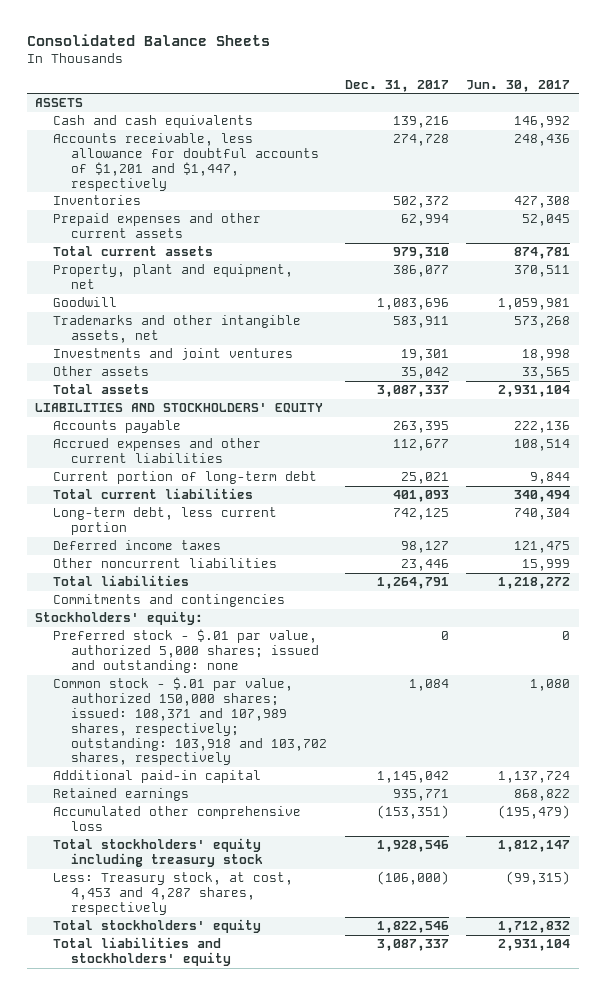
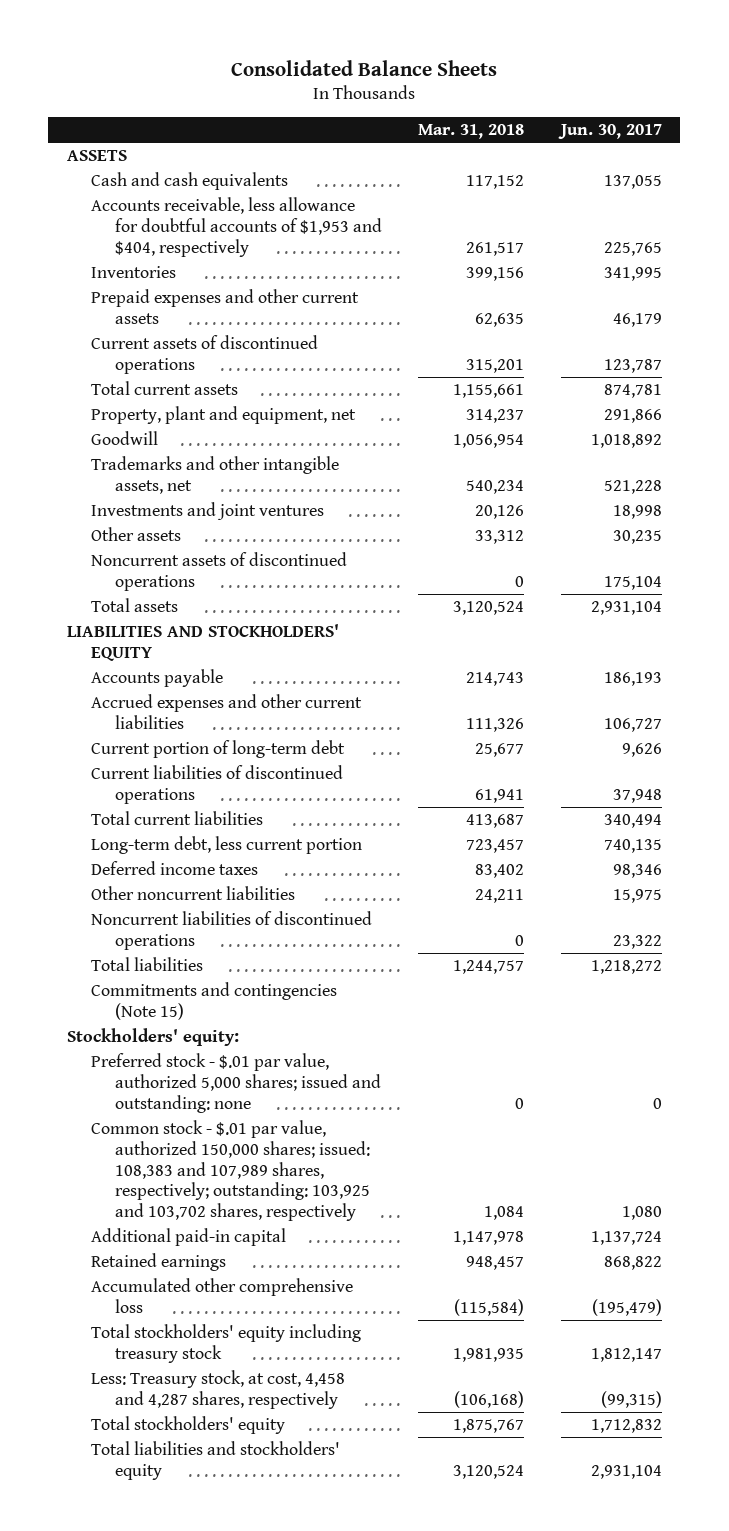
[344,79,449,92] Dec. 31, 2017 -> none
none -> [418,124,525,140] Mar. 31, 2018
[514,116,571,129] 146,992 -> [604,175,663,190] 137,055
[53,133,320,191] Accounts receivable, less allowance for doubtful accounts of $1,201 and $1,447, respectively -> [90,197,382,257] Accounts receivable, less allowance for doubtful accounts of $1,953 and $404, respectively
[514,134,571,147] 248,436 -> [604,241,663,256] 225,765
[514,196,571,209] 427,308 -> [604,267,663,282] 341,995
[522,214,571,227] 52,045 -> [613,312,663,327] 46,179
none -> [90,335,318,374] Current assets of discontinued operations
[514,265,571,278] 370,511 -> [604,409,663,424] 291,866
[498,298,571,311] 1,059,981 -> [591,434,663,449] 1,018,892
[514,316,571,329] 573,268 -> [604,479,663,494] 521,228
[522,367,571,380] 33,565 -> [613,530,663,545] 30,235
none -> [90,552,347,591] Noncurrent assets of discontinued operations
[514,421,571,434] 222,136 -> [604,672,663,687] 186,193
[514,439,571,452] 108,514 -> [604,717,663,732] 106,727
[530,472,571,485] 9,844 -> [622,743,663,758] 9,626
none -> [90,765,343,804] Current liabilities of discontinued operations
[514,508,571,521] 740,304 -> [604,839,663,854] 740,135
[514,541,571,554] 121,475 -> [613,864,663,879] 98,346
[522,559,571,572] 15,999 -> [613,889,663,904] 15,975
none -> [90,911,372,950] Noncurrent liabilities of discontinued operations
[53,594,286,608] Commitments and contingencies -> [90,982,337,1020] Commitments and contingencies (Note 15)
[53,677,328,766] Common stock - $.01 par value, authorized 150,000 shares; issued: 108,371 and 107,989 shares, respectively; outstanding: 103,918 and 103,702 shares, respectively -> [90,1120,370,1222] Common stock - $.01 par value, authorized 150,000 shares; issued: 108,383 and 107,989 shares, respectively; outstanding: 103,925 and 103,702 shares, respectively
[53,872,294,915] Less: Treasury stock, at cost, 4,453 and 4,287 shares, respectively -> [90,1370,345,1409] Less: Treasury stock, at cost, 4,458 and 4,287 shares, respectively

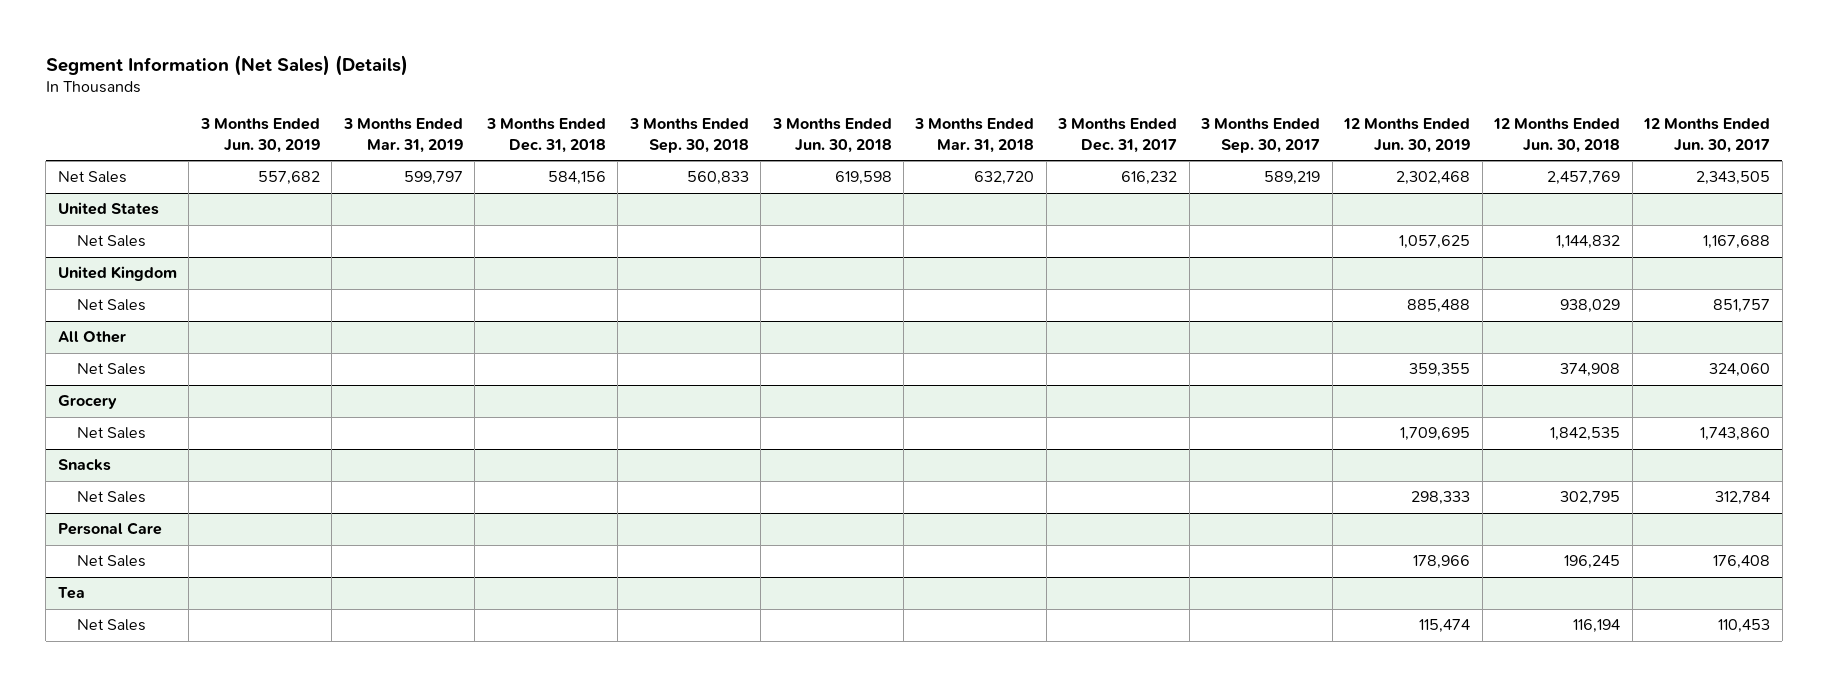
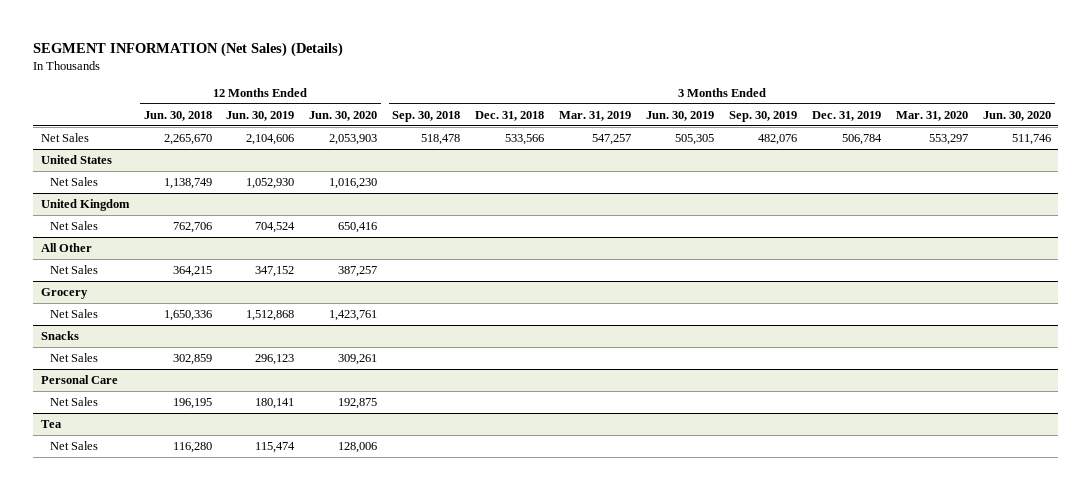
[45,54,408,76] Segment Information (Net Sales) (Details) -> [33,41,344,57] SEGMENT INFORMATION (Net Sales) (Details)
[771,118,892,153] 3 Months Ended Jun. 30, 2018 -> none
[914,118,1035,153] 3 Months Ended Mar. 31, 2018 -> none
[1057,118,1178,153] 3 Months Ended Dec. 31, 2017 -> none
[1200,118,1321,153] 3 Months Ended Sep. 30, 2017 -> none
[1643,118,1771,153] 12 Months Ended Jun. 30, 2017 -> none
none -> [309,110,378,121] Jun. 30, 2020
none -> [729,110,798,122] Sep. 30, 2019
none -> [812,110,882,121] Dec. 31, 2019
none -> [895,110,968,121] Mar. 31, 2020
none -> [982,110,1051,121] Jun. 30, 2020
[257,171,320,186] 557,682 -> [675,133,715,145] 505,305
[403,171,463,186] 599,797 -> [592,133,632,145] 547,257
[547,171,606,186] 584,156 -> [505,133,545,145] 533,566
[686,171,749,186] 560,833 -> [421,133,461,145] 518,478
[1396,171,1471,186] 2,302,468 -> [246,133,295,145] 2,104,606
[1547,171,1621,186] 2,457,769 -> [163,133,212,145] 2,265,670
[1399,235,1471,250] 1,057,625 -> [246,177,295,189] 1,052,930
[1556,235,1621,250] 1,144,832 -> [163,177,212,189] 1,138,749
[1407,299,1471,314] 885,488 -> [255,221,296,233] 704,524
[1560,299,1621,314] 938,029 -> [172,221,212,233] 762,706
[1409,363,1471,378] 359,355 -> [255,265,295,277] 347,152
[1560,363,1621,378] 374,908 -> [172,265,212,277] 364,215
[1400,427,1471,442] 1,709,695 -> [246,309,295,321] 1,512,868
[1550,427,1621,442] 1,842,535 -> [163,309,212,321] 1,650,336
[1411,491,1471,506] 298,333 -> [255,353,295,365] 296,123
[1560,491,1621,506] 302,795 -> [172,353,212,365] 302,859
[1413,555,1471,570] 178,966 -> [255,397,295,409] 180,141
[1564,555,1621,570] 196,245 -> [172,397,212,409] 196,195
[1573,619,1621,634] 116,194 -> [172,441,212,453] 116,280

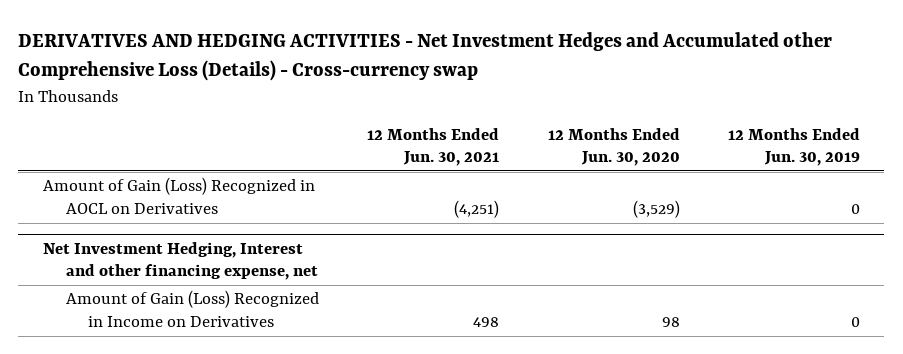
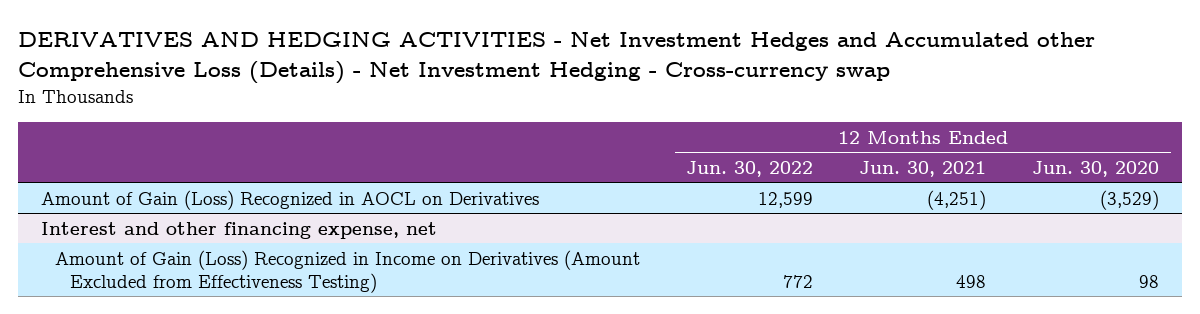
[18,32,833,82] DERIVATIVES AND HEDGING ACTIVITIES - Net Investment Hedges and Accumulated other Comprehensive Loss (Details) - Cross-currency swap -> [17,32,1095,85] DERIVATIVES AND HEDGING ACTIVITIES - Net Investment Hedges and Accumulated other Comprehensive Loss (Details) - Net Investment Hedging - Cross-currency swap
[728,127,861,167] 12 Months Ended Jun. 30, 2019 -> none
none -> [686,160,814,177] Jun. 30, 2022
[42,241,318,281] Net Investment Hedging, Interest and other financing expense, net -> [40,221,437,239] Interest and other financing expense, net
[65,290,319,327] Amount of Gain (Loss) Recognized in Income on Derivatives -> [55,249,641,294] Amount of Gain (Loss) Recognized in Income on Derivatives (Amount Excluded from Effectiveness Testing)

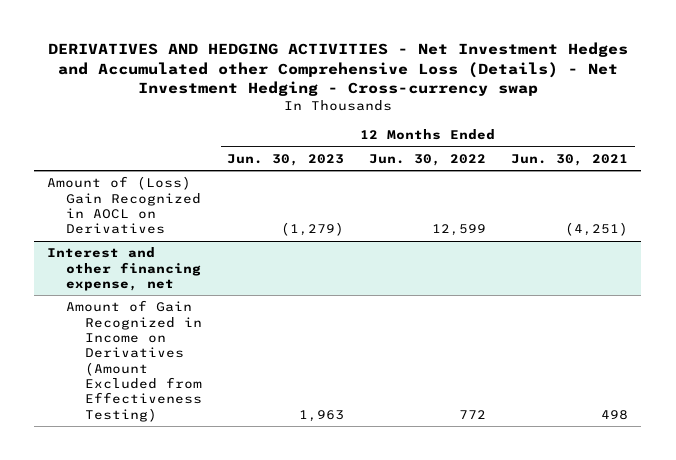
[1032,160,1160,177] Jun. 30, 2020 -> none
none -> [227,153,345,166] Jun. 30, 2023
[40,189,539,210] Amount of Gain (Loss) Recognized in AOCL on Derivatives -> [47,176,202,235] Amount of (Loss) Gain Recognized in AOCL on Derivatives
[55,249,641,294] Amount of Gain (Loss) Recognized in Income on Derivatives (Amount Excluded from Effectiveness Testing) -> [66,300,202,422] Amount of Gain Recognized in Income on Derivatives (Amount Excluded from Effectiveness Testing)

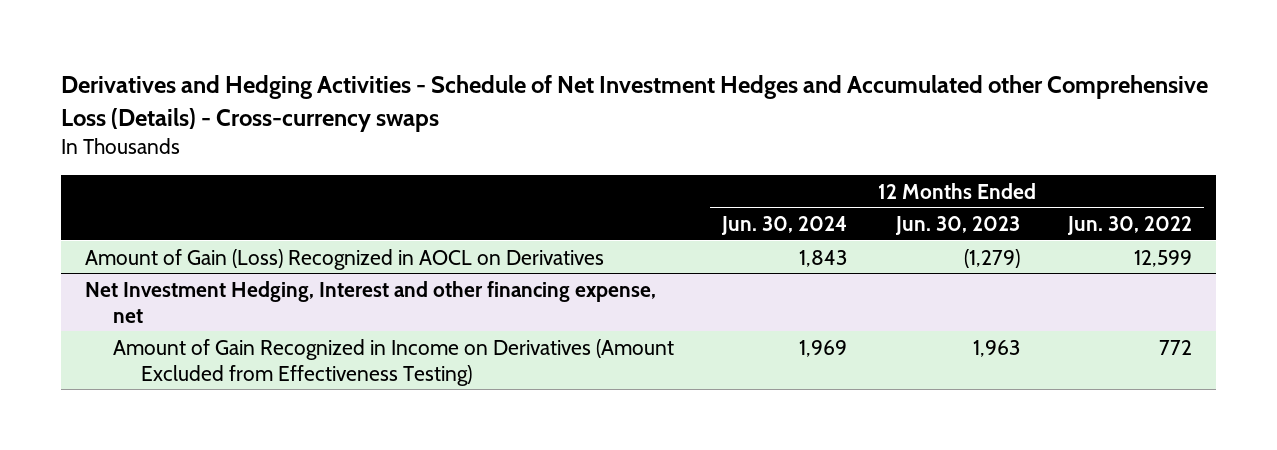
[47,42,628,97] DERIVATIVES AND HEDGING ACTIVITIES - Net Investment Hedges and Accumulated other Comprehensive Loss (Details) - Net Investment Hedging - Cross-currency swap -> [60,75,1208,132] Derivatives and Hedging Activities - Schedule of Net Investment Hedges and Accumulated other Comprehensive Loss (Details) - Cross-currency swaps
[511,153,629,166] Jun. 30, 2021 -> none
none -> [721,216,848,236] Jun. 30, 2024
[47,176,202,235] Amount of (Loss) Gain Recognized in AOCL on Derivatives -> [84,248,604,270] Amount of Gain (Loss) Recognized in AOCL on Derivatives
[47,247,202,291] Interest and other financing expense, net -> [84,280,656,323] Net Investment Hedging, Interest and other financing expense, net

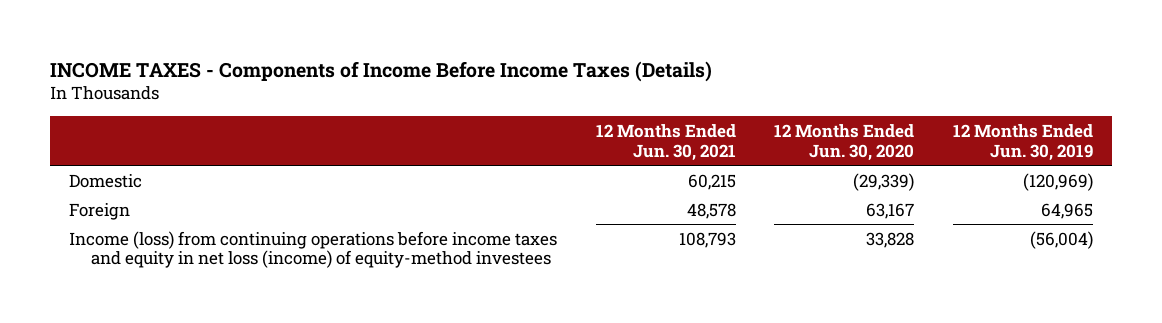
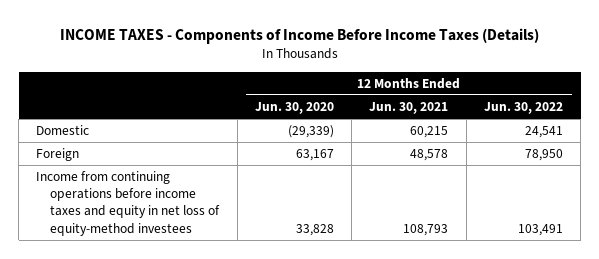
[952,123,1093,161] 12 Months Ended Jun. 30, 2019 -> none
none -> [483,102,563,115] Jun. 30, 2022
[69,230,558,269] Income (loss) from continuing operations before income taxes and equity in net loss (income) of equity-method investees -> [36,171,221,236] Income from continuing operations before income taxes and equity in net loss of equity-method investees

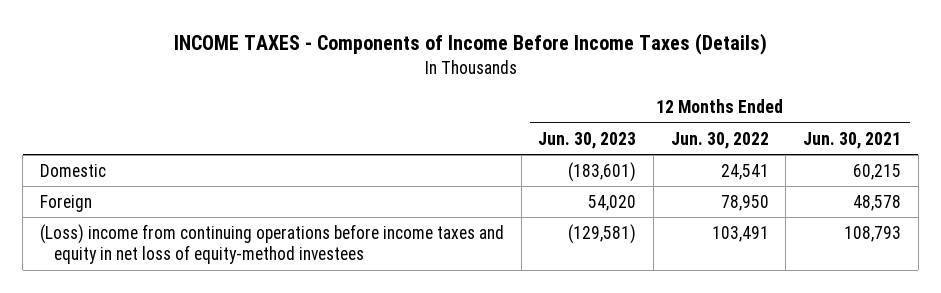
[254,102,334,115] Jun. 30, 2020 -> none
none -> [538,131,637,149] Jun. 30, 2023
[36,171,221,236] Income from continuing operations before income taxes and equity in net loss of equity-method investees -> [39,223,504,265] (Loss) income from continuing operations before income taxes and equity in net loss of equity-method investees

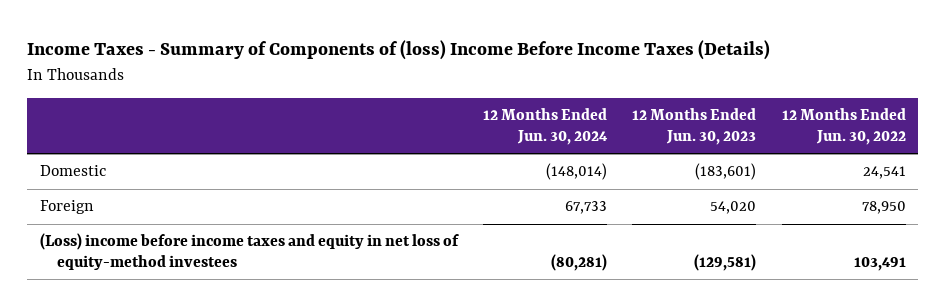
[173,33,767,56] INCOME TAXES - Components of Income Before Income Taxes (Details) -> [27,40,771,61] Income Taxes - Summary of Components of (loss) Income Before Income Taxes (Details)
[803,131,902,149] Jun. 30, 2021 -> none
none -> [483,108,609,146] 12 Months Ended Jun. 30, 2024
[39,223,504,265] (Loss) income from continuing operations before income taxes and equity in net loss of equity-method investees -> [40,233,460,271] (Loss) income before income taxes and equity in net loss of equity-method investees

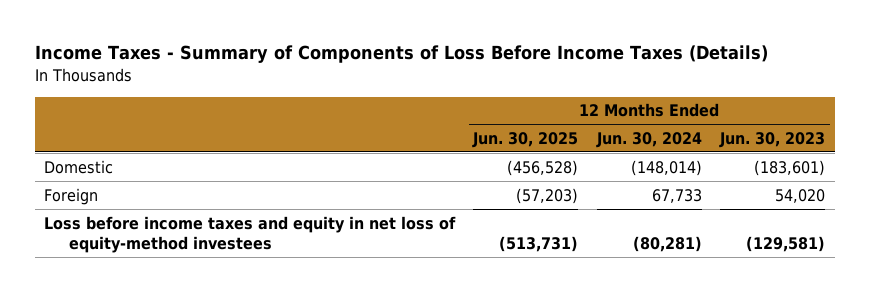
[27,40,771,61] Income Taxes - Summary of Components of (loss) Income Before Income Taxes (Details) -> [34,45,768,64] Income Taxes - Summary of Components of Loss Before Income Taxes (Details)
[781,108,906,146] 12 Months Ended Jun. 30, 2022 -> none
none -> [472,131,579,148] Jun. 30, 2025
[40,233,460,271] (Loss) income before income taxes and equity in net loss of equity-method investees -> [44,215,457,254] Loss before income taxes and equity in net loss of equity-method investees

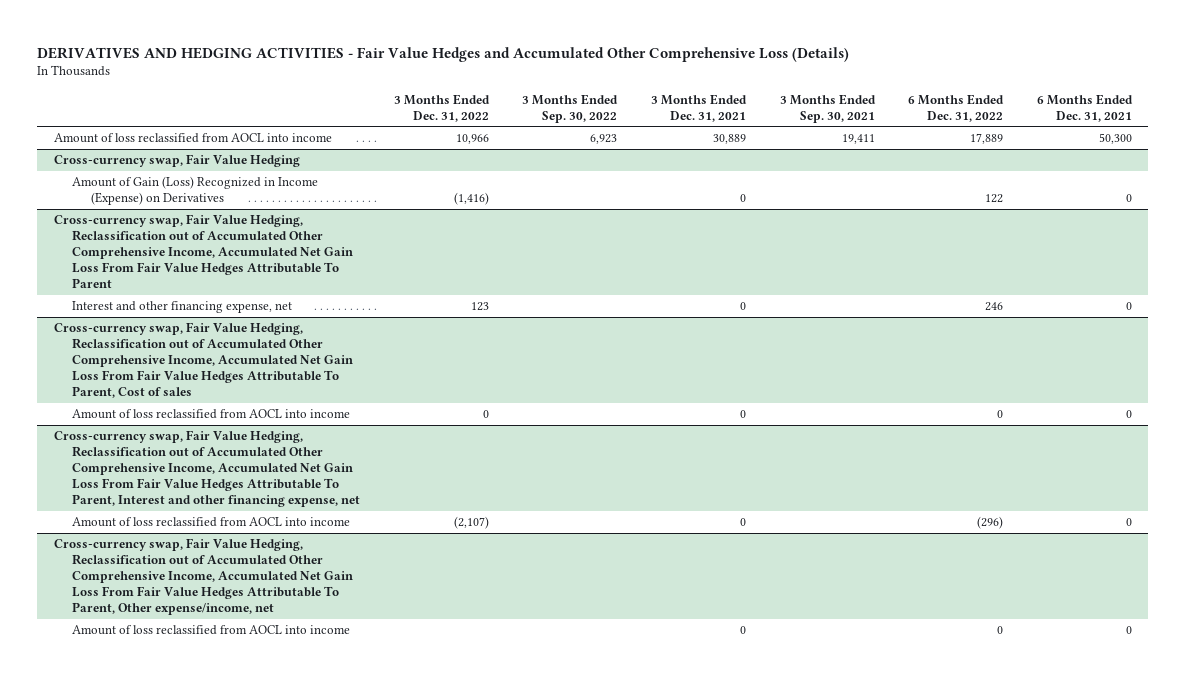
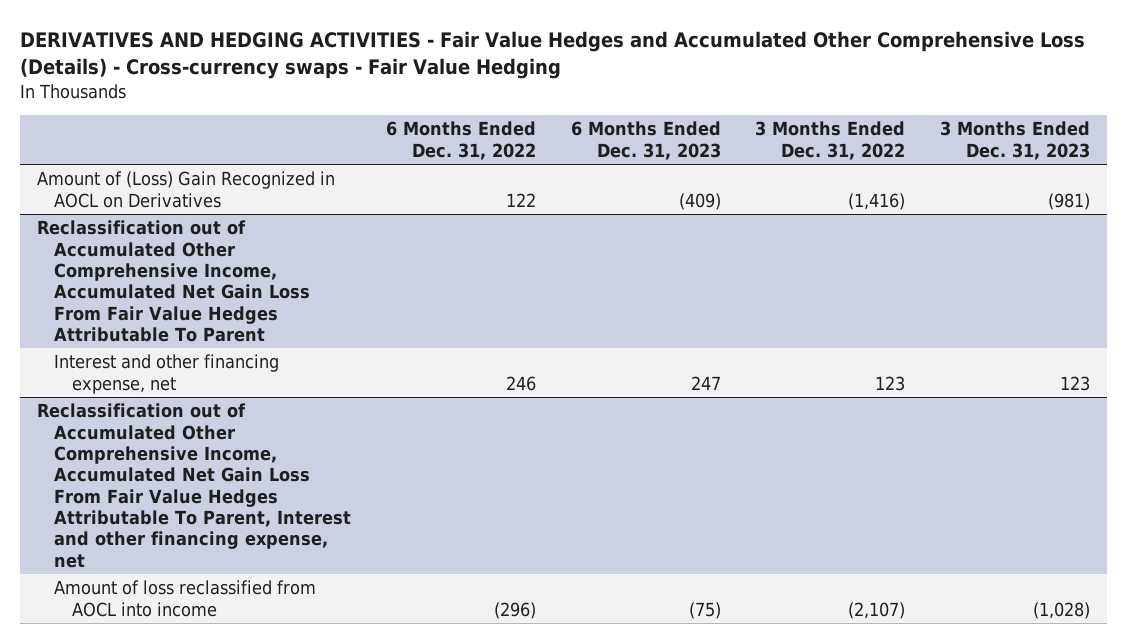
[37,46,850,62] DERIVATIVES AND HEDGING ACTIVITIES - Fair Value Hedges and Accumulated Other Comprehensive Loss (Details) -> [19,30,1085,80] DERIVATIVES AND HEDGING ACTIVITIES - Fair Value Hedges and Accumulated Other Comprehensive Loss (Details) - Cross-currency swaps - Fair Value Hedging
[522,93,619,123] 3 Months Ended Sep. 30, 2022 -> none
[651,93,748,122] 3 Months Ended Dec. 31, 2021 -> none
[779,93,876,123] 3 Months Ended Sep. 30, 2021 -> none
[1036,93,1133,122] 6 Months Ended Dec. 31, 2021 -> none
none -> [570,121,721,160] 6 Months Ended Dec. 31, 2023
none -> [940,121,1091,160] 3 Months Ended Dec. 31, 2023
[54,133,333,144] Amount of loss reclassified from AOCL into income -> none
[54,154,301,168] Cross-currency swap, Fair Value Hedging -> none
[72,176,319,206] Amount of Gain (Loss) Recognized in Income (Expense) on Derivatives -> [37,171,336,208] Amount of (Loss) Gain Recognized in AOCL on Derivatives
[54,214,354,289] Cross-currency swap, Fair Value Hedging, Reclassification out of Accumulated Other Comprehensive Income, Accumulated Net Gain Loss From Fair Value Hedges Attributable To Parent -> [37,220,311,342] Reclassification out of Accumulated Other Comprehensive Income, Accumulated Net Gain Loss From Fair Value Hedges Attributable To Parent
[54,322,354,399] Cross-currency swap, Fair Value Hedging, Reclassification out of Accumulated Other Comprehensive Income, Accumulated Net Gain Loss From Fair Value Hedges Attributable To Parent, Cost of sales -> none
[72,409,351,420] Amount of loss reclassified from AOCL into income -> none
[54,430,361,508] Cross-currency swap, Fair Value Hedging, Reclassification out of Accumulated Other Comprehensive Income, Accumulated Net Gain Loss From Fair Value Hedges Attributable To Parent, Interest and other financing expense, net -> [37,403,352,568] Reclassification out of Accumulated Other Comprehensive Income, Accumulated Net Gain Loss From Fair Value Hedges Attributable To Parent, Interest and other financing expense, net
[54,538,354,616] Cross-currency swap, Fair Value Hedging, Reclassification out of Accumulated Other Comprehensive Income, Accumulated Net Gain Loss From Fair Value Hedges Attributable To Parent, Other expense/income, net -> none
[72,625,351,636] Amount of loss reclassified from AOCL into income -> none

